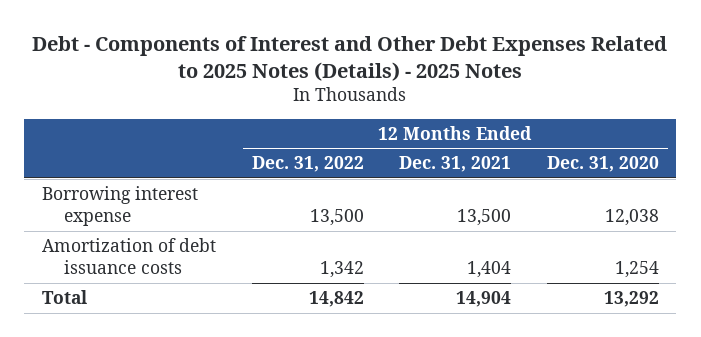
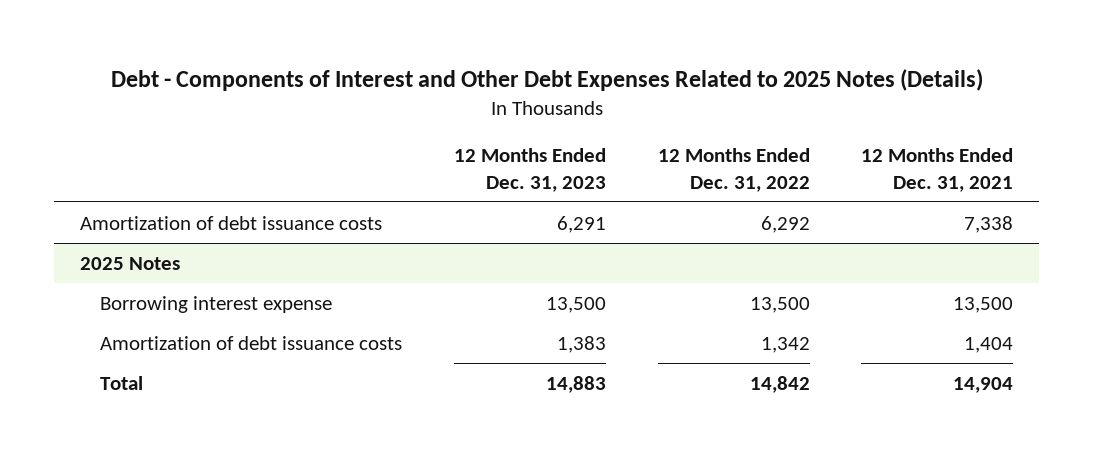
[32,36,668,82] Debt - Components of Interest and Other Debt Expenses Related to 2025 Notes (Details) - 2025 Notes -> [110,68,983,91] Debt - Components of Interest and Other Debt Expenses Related to 2025 Notes (Details)
[546,156,659,173] Dec. 31, 2020 -> none
none -> [453,147,606,192] 12 Months Ended Dec. 31, 2023
none -> [80,215,383,230] Amortization of debt issuance costs
none -> [80,256,181,270] 2025 Notes

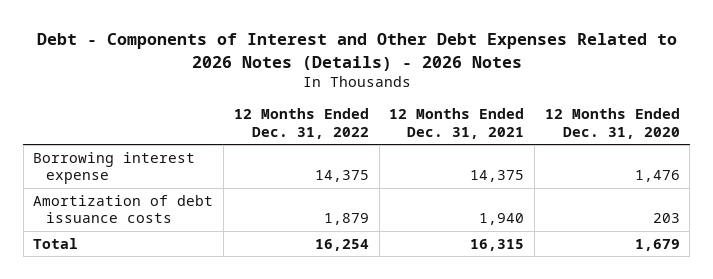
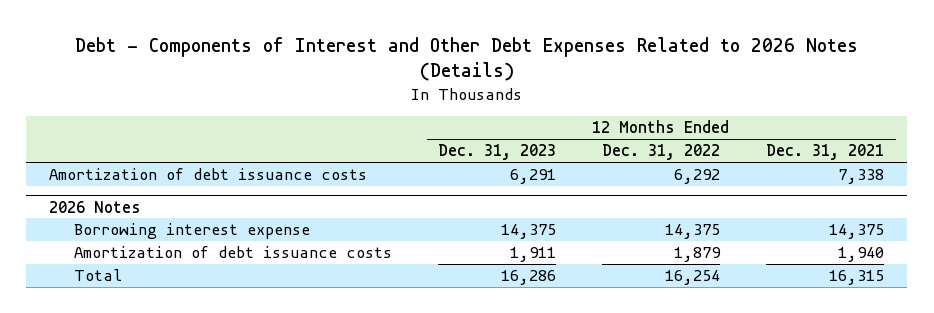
[36,33,677,71] Debt - Components of Interest and Other Debt Expenses Related to 2026 Notes (Details) - 2026 Notes -> [74,36,858,82] Debt - Components of Interest and Other Debt Expenses Related to 2026 Notes (Details)
[544,108,680,139] 12 Months Ended Dec. 31, 2020 -> none
none -> [438,144,557,161] Dec. 31, 2023
none -> [49,168,368,181] Amortization of debt issuance costs
none -> [49,200,142,213] 2026 Notes

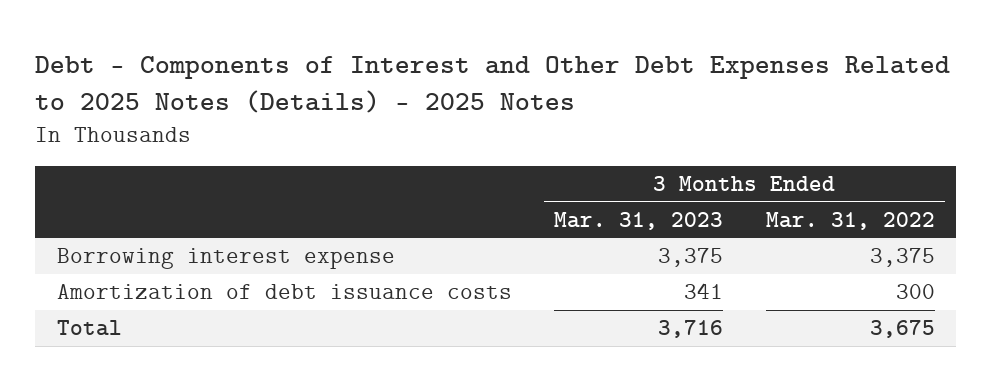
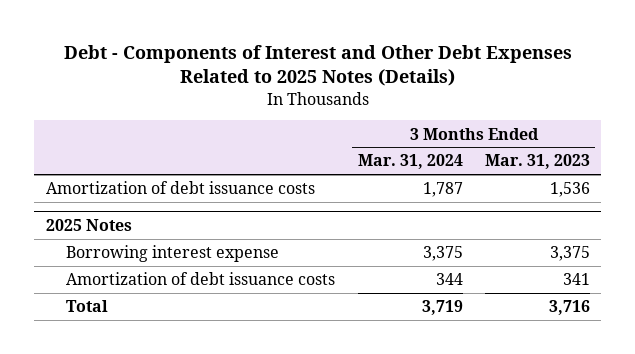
[35,55,951,113] Debt - Components of Interest and Other Debt Expenses Related to 2025 Notes (Details) - 2025 Notes -> [63,44,572,87] Debt - Components of Interest and Other Debt Expenses Related to 2025 Notes (Details)
[765,211,935,230] Mar. 31, 2022 -> none
none -> [357,154,463,170] Mar. 31, 2024
none -> [45,181,315,195] Amortization of debt issuance costs
none -> [45,218,132,231] 2025 Notes

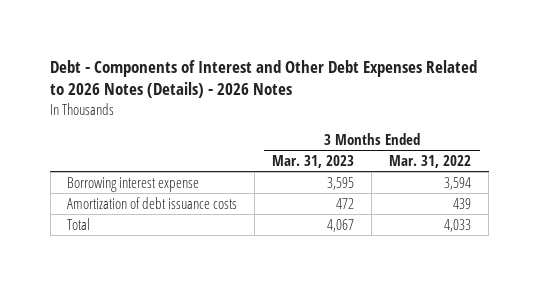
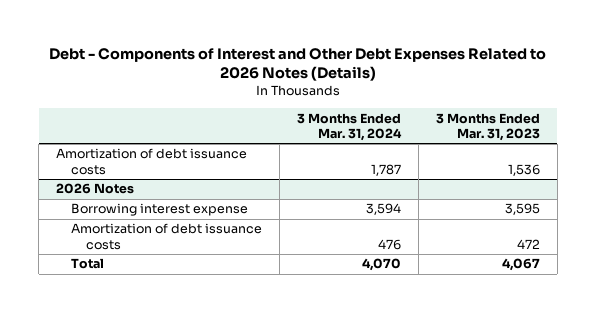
[50,59,478,99] Debt - Components of Interest and Other Debt Expenses Related to 2026 Notes (Details) - 2026 Notes -> [49,47,547,82] Debt - Components of Interest and Other Debt Expenses Related to 2026 Notes (Details)
[389,154,472,168] Mar. 31, 2022 -> none
none -> [297,112,403,141] 3 Months Ended Mar. 31, 2024
none -> [56,148,248,175] Amortization of debt issuance costs
none -> [56,183,135,195] 2026 Notes

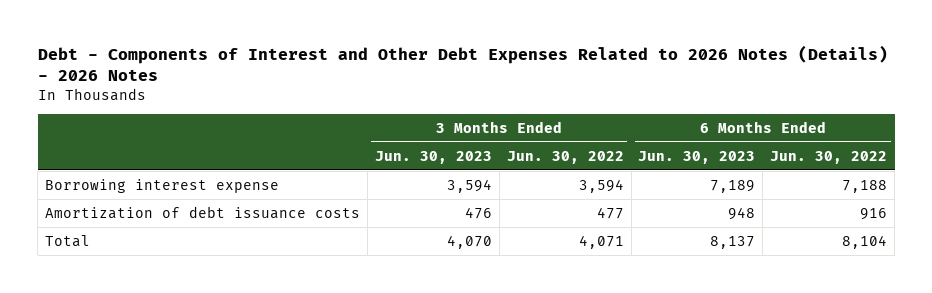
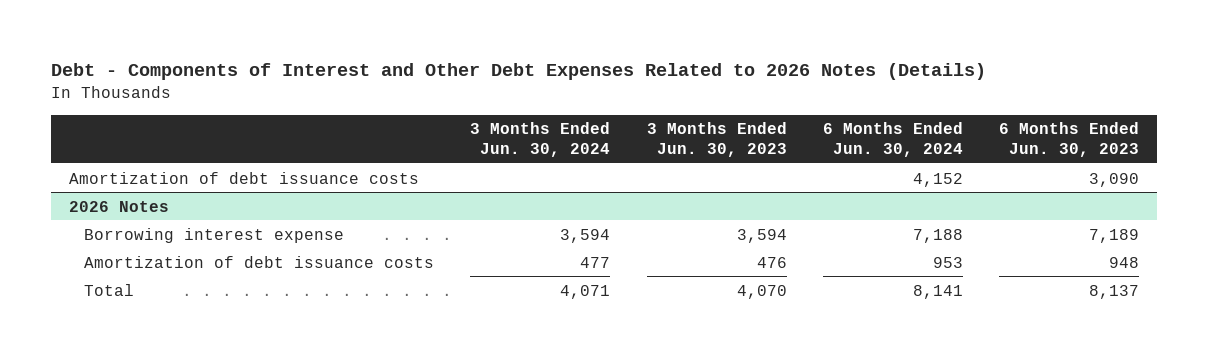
[37,44,888,82] Debt - Components of Interest and Other Debt Expenses Related to 2026 Notes (Details) - 2026 Notes -> [51,63,987,81] Debt - Components of Interest and Other Debt Expenses Related to 2026 Notes (Details)
[506,150,624,164] Jun. 30, 2022 -> none
[770,150,888,164] Jun. 30, 2022 -> none
none -> [470,122,611,157] 3 Months Ended Jun. 30, 2024
none -> [822,122,963,157] 6 Months Ended Jun. 30, 2024
none -> [69,171,420,184] Amortization of debt issuance costs
none -> [69,200,170,212] 2026 Notes

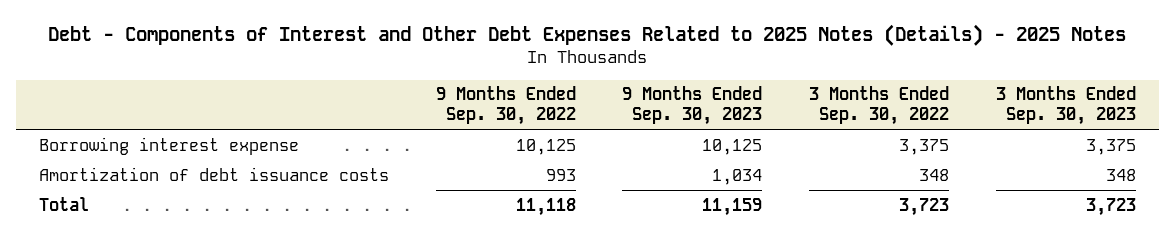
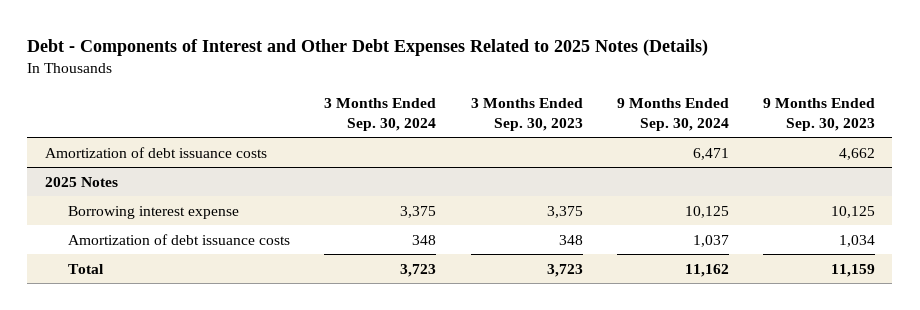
[48,24,1127,47] Debt - Components of Interest and Other Debt Expenses Related to 2025 Notes (Details) - 2025 Notes -> [27,38,709,56] Debt - Components of Interest and Other Debt Expenses Related to 2025 Notes (Details)
[435,86,576,125] 9 Months Ended Sep. 30, 2022 -> none
[809,86,950,125] 3 Months Ended Sep. 30, 2022 -> none
none -> [324,98,437,132] 3 Months Ended Sep. 30, 2024
none -> [617,98,730,132] 9 Months Ended Sep. 30, 2024
none -> [44,146,267,158] Amortization of debt issuance costs
none -> [44,176,118,187] 2025 Notes

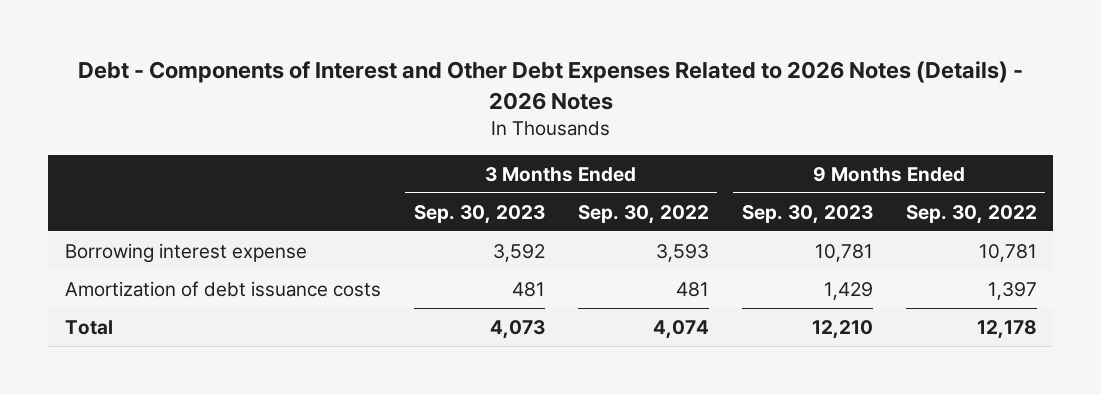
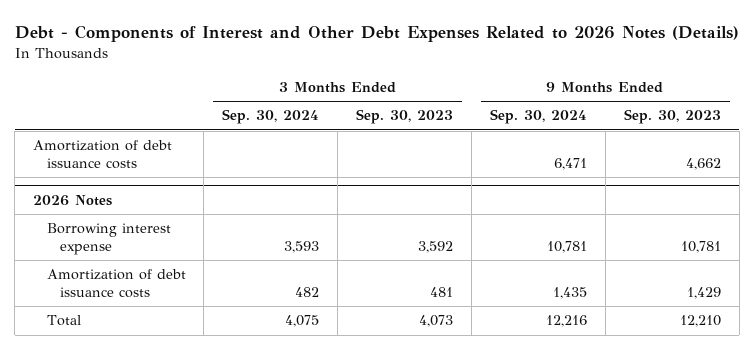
[77,61,1023,110] Debt - Components of Interest and Other Debt Expenses Related to 2026 Notes (Details) - 2026 Notes -> [14,24,739,42] Debt - Components of Interest and Other Debt Expenses Related to 2026 Notes (Details)
[577,204,709,224] Sep. 30, 2022 -> none
[905,204,1037,224] Sep. 30, 2022 -> none
none -> [222,109,320,125] Sep. 30, 2024
none -> [489,109,587,125] Sep. 30, 2024
none -> [33,140,173,169] Amortization of debt issuance costs
none -> [33,195,113,207] 2026 Notes

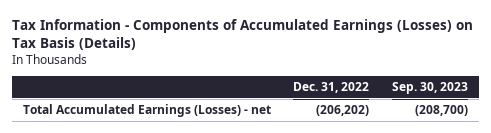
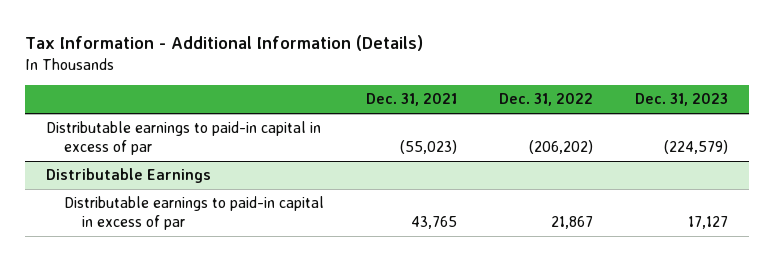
[11,18,473,51] Tax Information - Components of Accumulated Earnings (Losses) on Tax Basis (Details) -> [25,35,424,52] Tax Information - Additional Information (Details)
[391,82,468,95] Sep. 30, 2023 -> none
none -> [366,93,458,107] Dec. 31, 2021
none -> [635,93,729,107] Dec. 31, 2023
[22,104,271,118] Total Accumulated Earnings (Losses) - net -> [46,121,322,156] Distributable earnings to paid-in capital in excess of par
none -> [46,168,212,184] Distributable Earnings
none -> [63,196,324,231] Distributable earnings to paid-in capital in excess of par

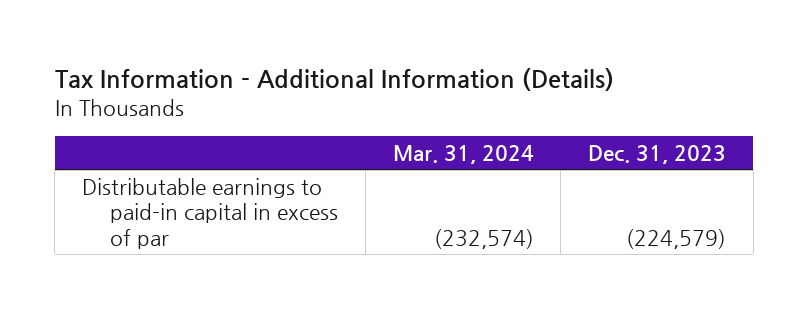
[366,93,458,107] Dec. 31, 2021 -> none
[499,93,594,107] Dec. 31, 2022 -> none
none -> [392,144,534,164] Mar. 31, 2024
[46,168,212,184] Distributable Earnings -> none
[63,196,324,231] Distributable earnings to paid-in capital in excess of par -> none

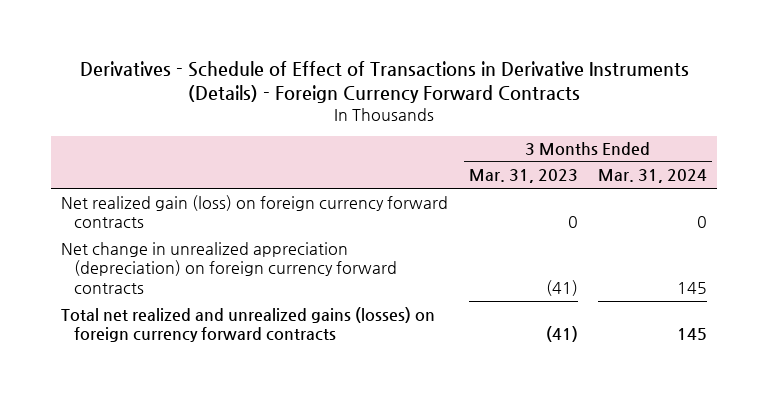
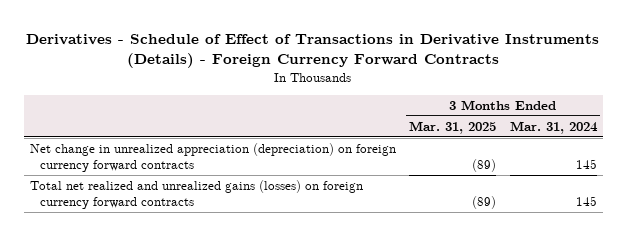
[468,169,578,184] Mar. 31, 2023 -> none
none -> [409,120,497,134] Mar. 31, 2025
[61,194,449,229] Net realized gain (loss) on foreign currency forward contracts -> none

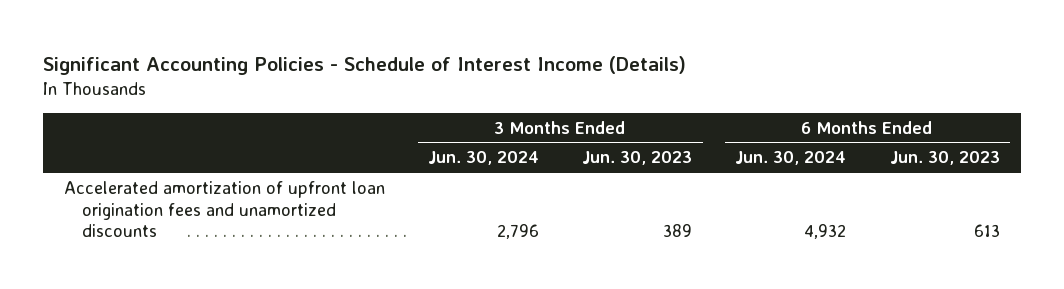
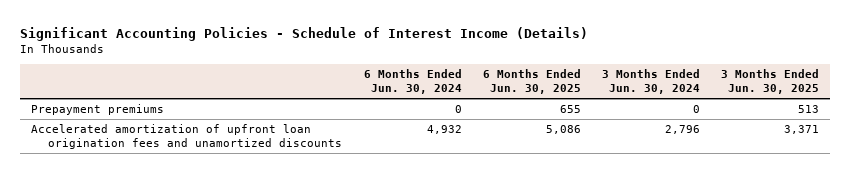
[582,151,693,166] Jun. 30, 2023 -> none
[889,151,1000,166] Jun. 30, 2023 -> none
none -> [482,69,581,95] 6 Months Ended Jun. 30, 2025
none -> [721,69,820,95] 3 Months Ended Jun. 30, 2025
none -> [30,104,164,116] Prepayment premiums

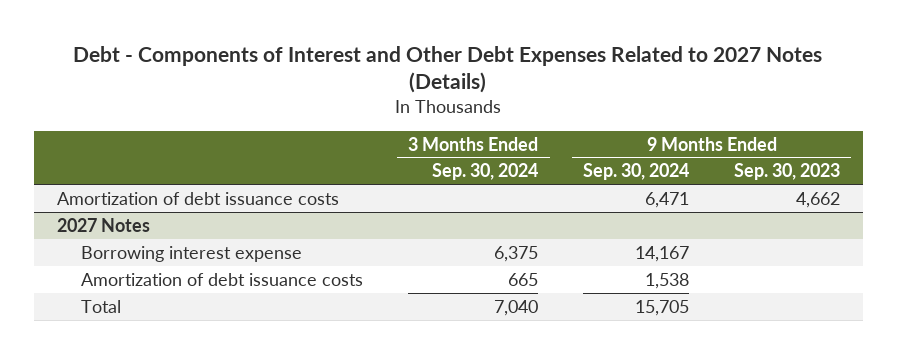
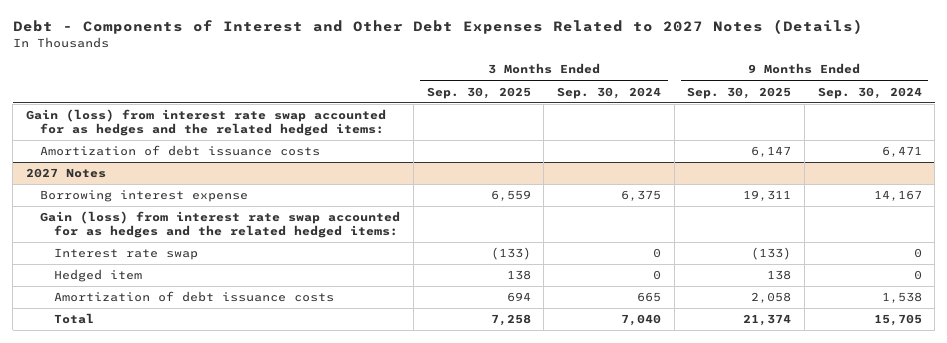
[734,163,841,181] Sep. 30, 2023 -> none
none -> [426,86,531,99] Sep. 30, 2025
none -> [687,86,792,99] Sep. 30, 2025
none -> [25,109,386,137] Gain (loss) from interest rate swap accounted for as hedges and the related hedged items:
none -> [40,211,401,239] Gain (loss) from interest rate swap accounted for as hedges and the related hedged items:
none -> [54,248,199,261] Interest rate swap
none -> [54,269,143,283] Hedged item

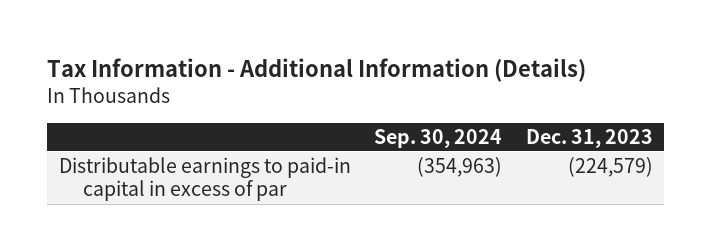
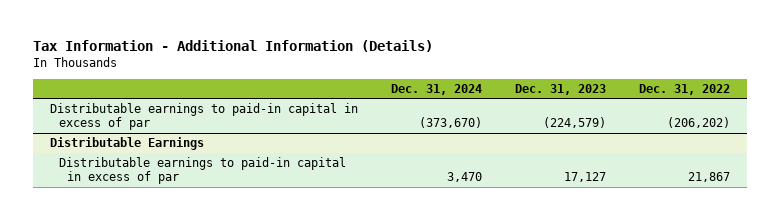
[374,128,503,148] Sep. 30, 2024 -> none
none -> [390,83,482,95] Dec. 31, 2024
none -> [638,83,730,95] Dec. 31, 2022
none -> [49,137,204,151] Distributable Earnings
none -> [58,157,346,185] Distributable earnings to paid-in capital in excess of par

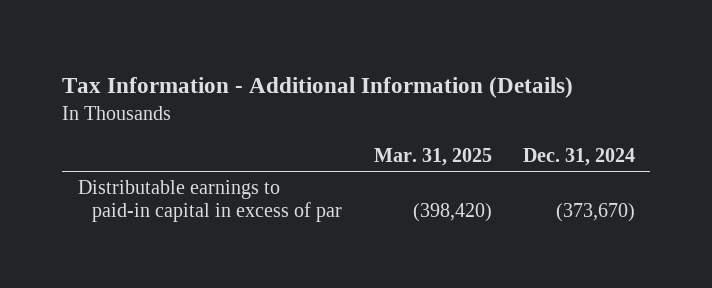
[514,83,606,95] Dec. 31, 2023 -> none
[638,83,730,95] Dec. 31, 2022 -> none
none -> [373,148,492,167] Mar. 31, 2025
[49,137,204,151] Distributable Earnings -> none
[58,157,346,185] Distributable earnings to paid-in capital in excess of par -> none

